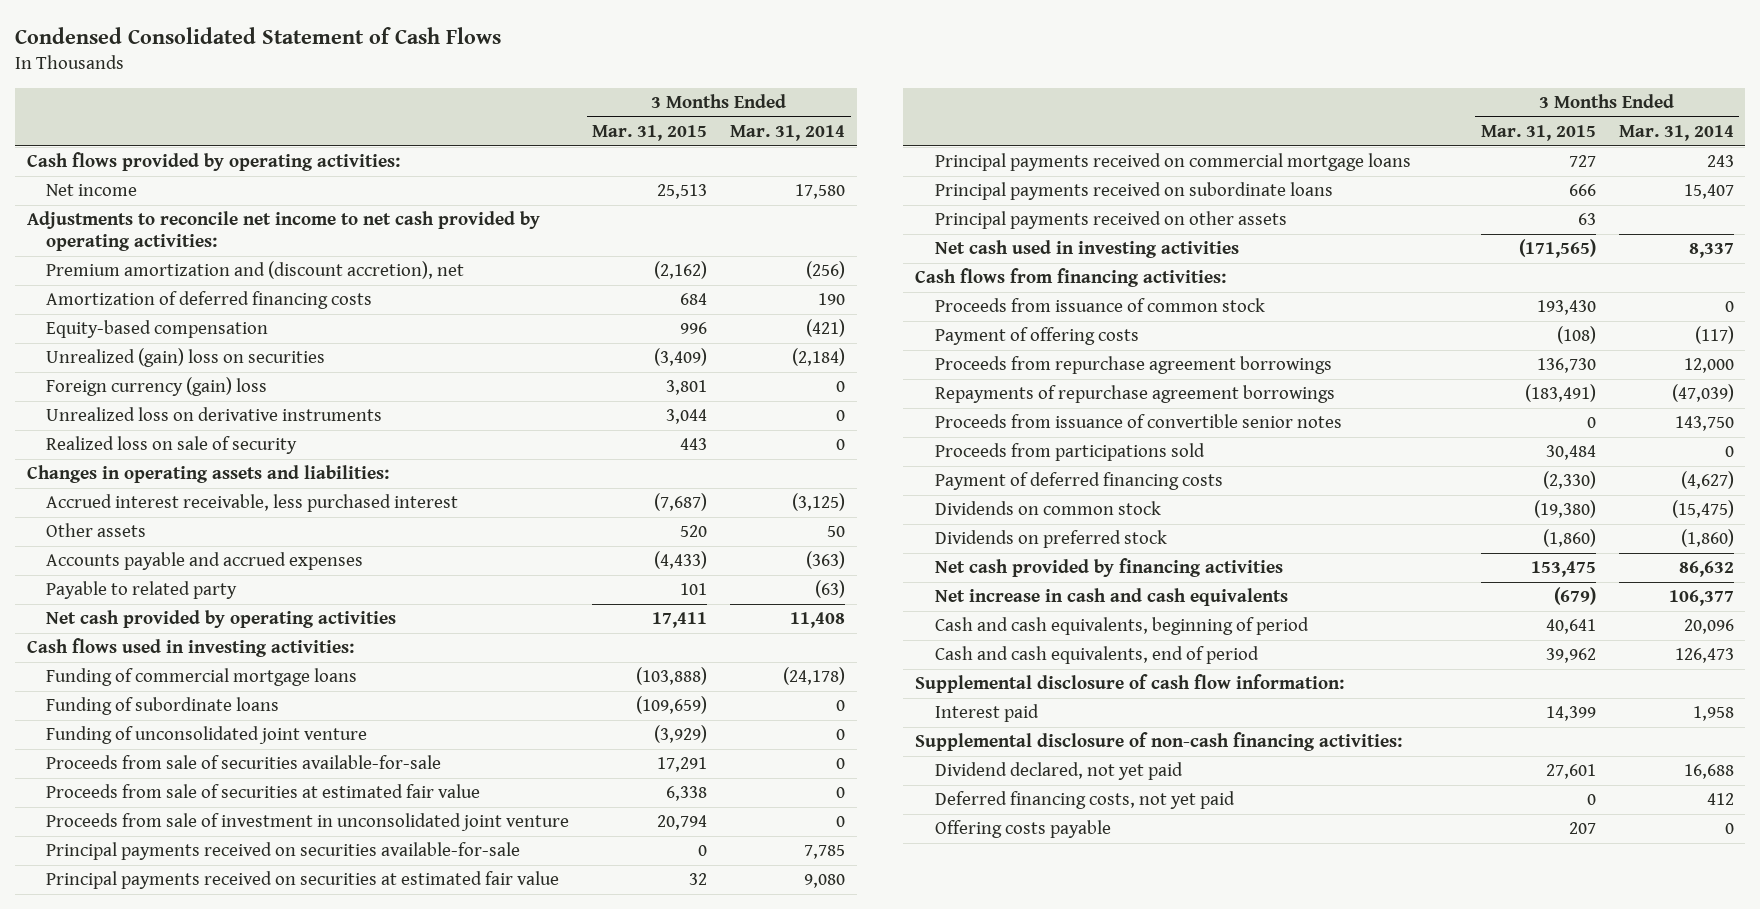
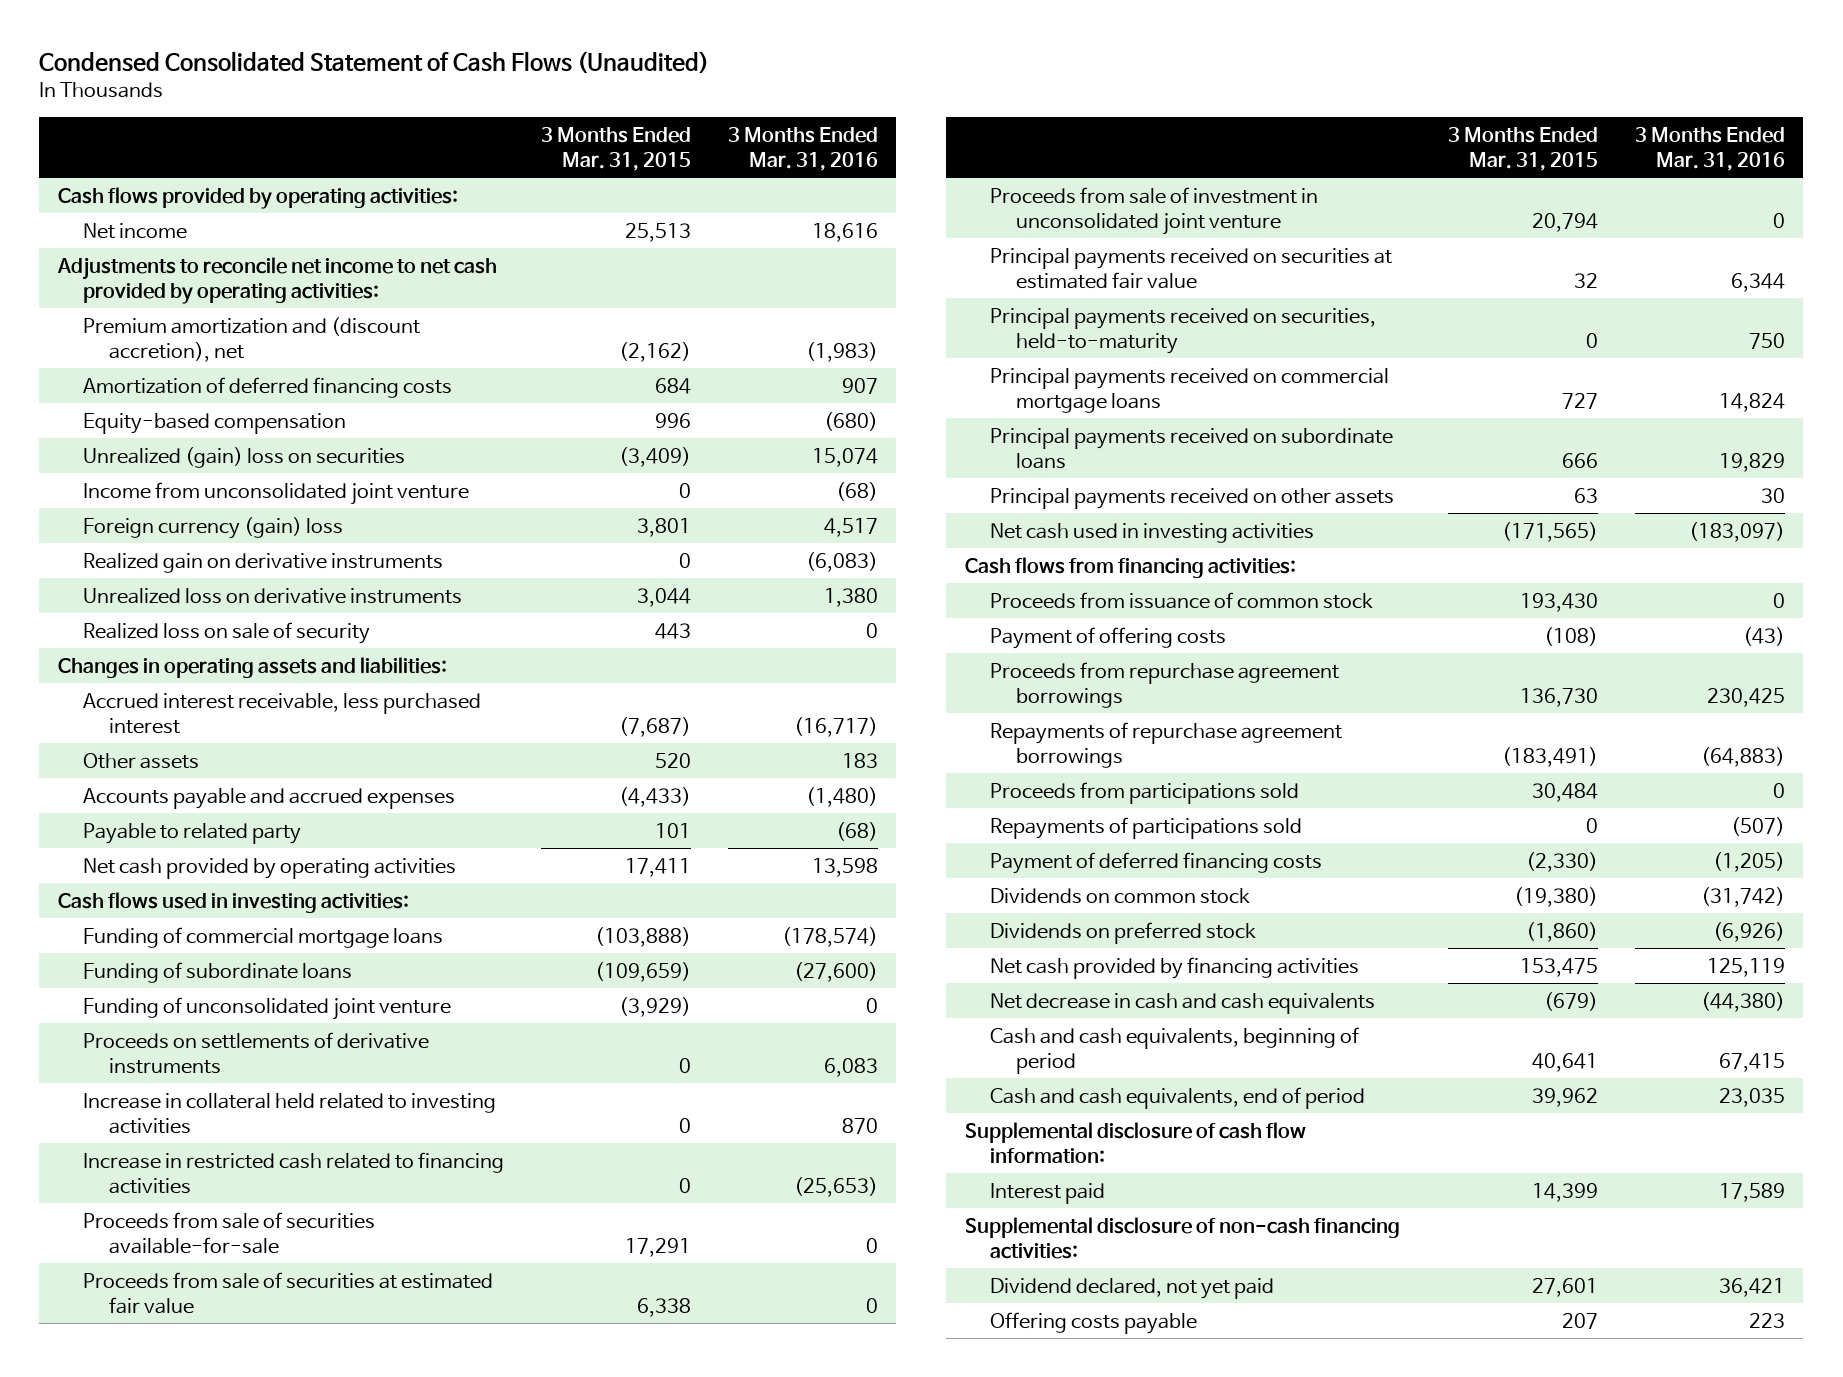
[15,27,502,45] Condensed Consolidated Statement of Cash Flows -> [39,51,710,75] Condensed Consolidated Statement of Cash Flows (Unaudited)
[730,125,846,142] Mar. 31, 2014 -> none
none -> [727,126,878,171] 3 Months Ended Mar. 31, 2016
none -> [83,481,470,505] Income from unconsolidated joint venture
none -> [83,552,444,573] Realized gain on derivative instruments
none -> [83,1031,430,1074] Proceeds on settlements of derivative instruments
none -> [83,1092,497,1134] Increase in collateral held related to investing activities
none -> [83,1151,505,1194] Increase in restricted cash related to financing activities
[46,842,521,861] Principal payments received on securities available-for-sale -> none
none -> [990,307,1377,354] Principal payments received on securities, held-to-maturity
[934,414,1342,429] Proceeds from issuance of convertible senior notes -> none
none -> [990,816,1303,839] Repayments of participations sold
[934,588,1288,607] Net increase in cash and cash equivalents -> [990,992,1376,1014] Net decrease in cash and cash equivalents
[934,791,1235,810] Deferred financing costs, not yet paid -> none

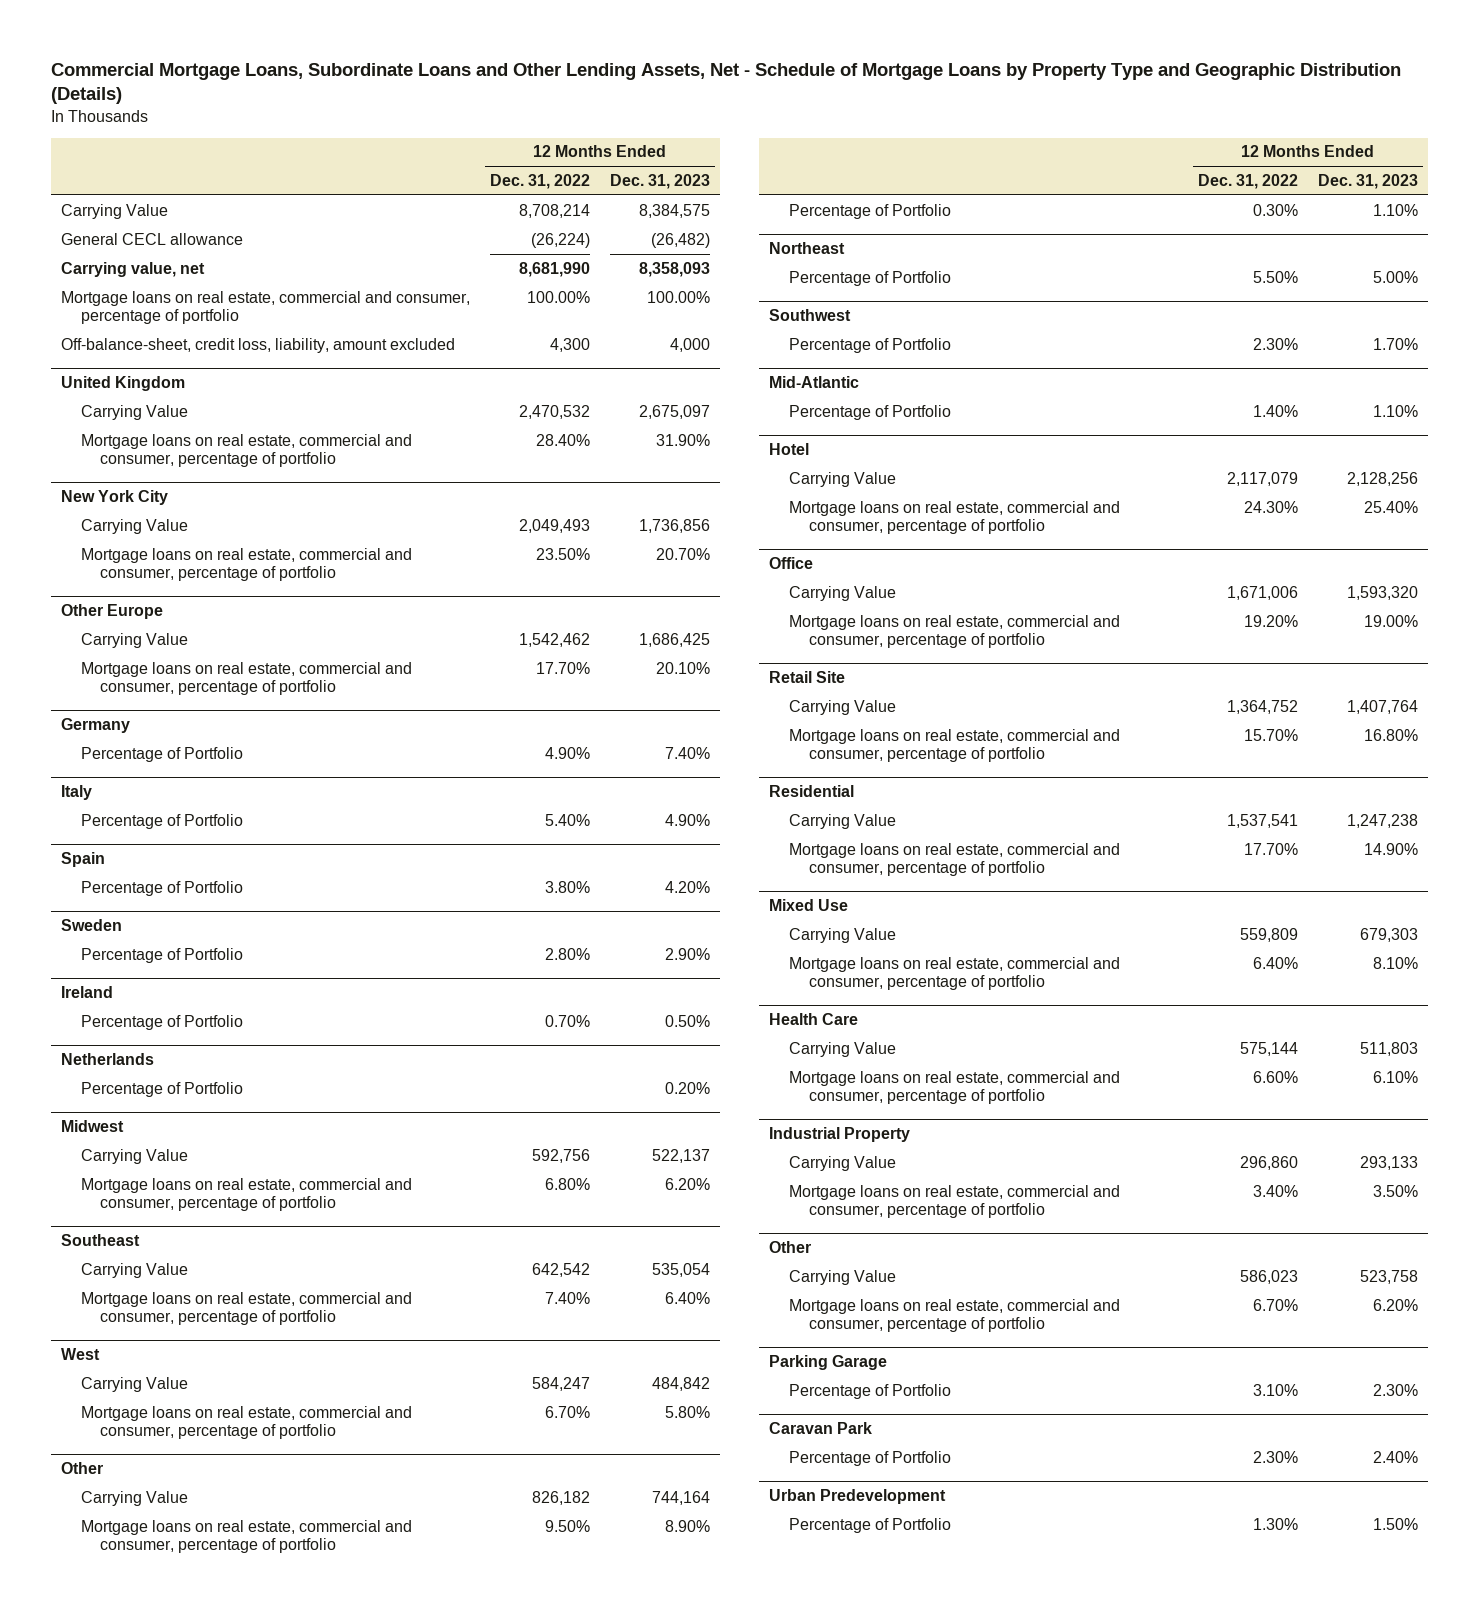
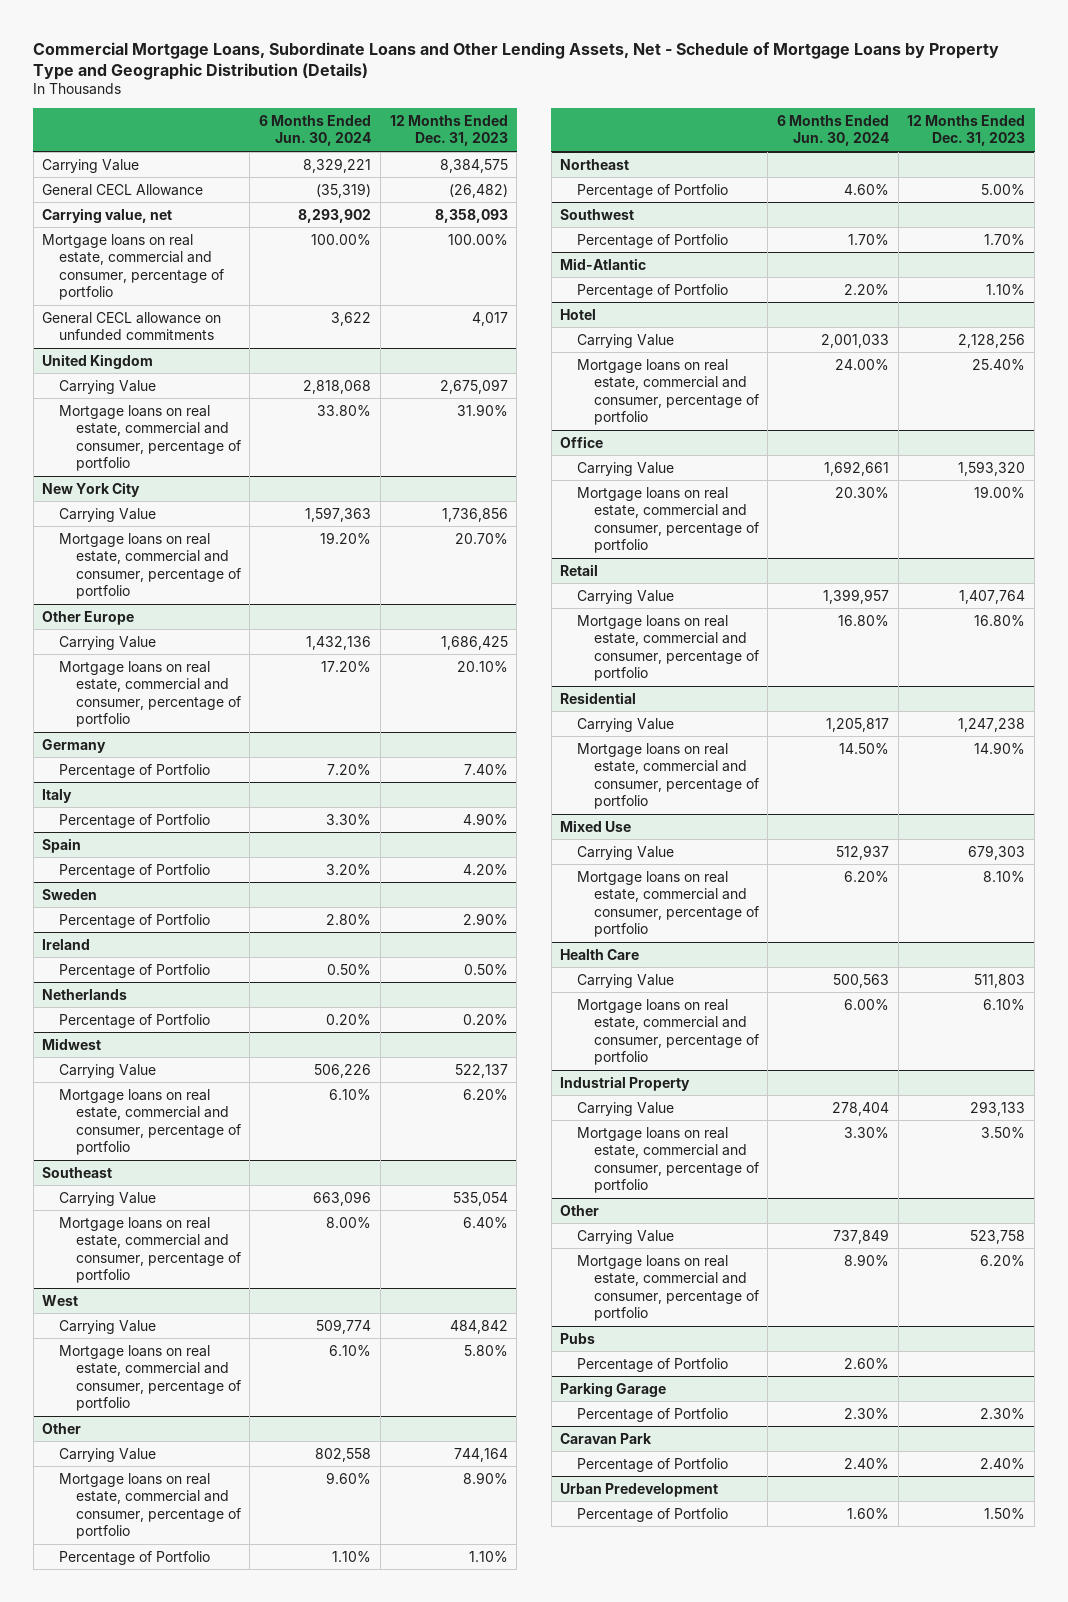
[489,174,590,190] Dec. 31, 2022 -> none
none -> [259,114,372,147] 6 Months Ended Jun. 30, 2024
[60,232,243,245] General CECL allowance -> [42,183,204,196] General CECL Allowance
[60,337,455,353] Off-balance-sheet, credit loss, liability, amount excluded -> none
none -> [42,311,222,341] General CECL allowance on unfunded commitments
[769,671,846,684] Retail Site -> [560,563,599,576] Retail
none -> [560,1332,596,1344] Pubs
none -> [576,1357,728,1372] Percentage of Portfolio

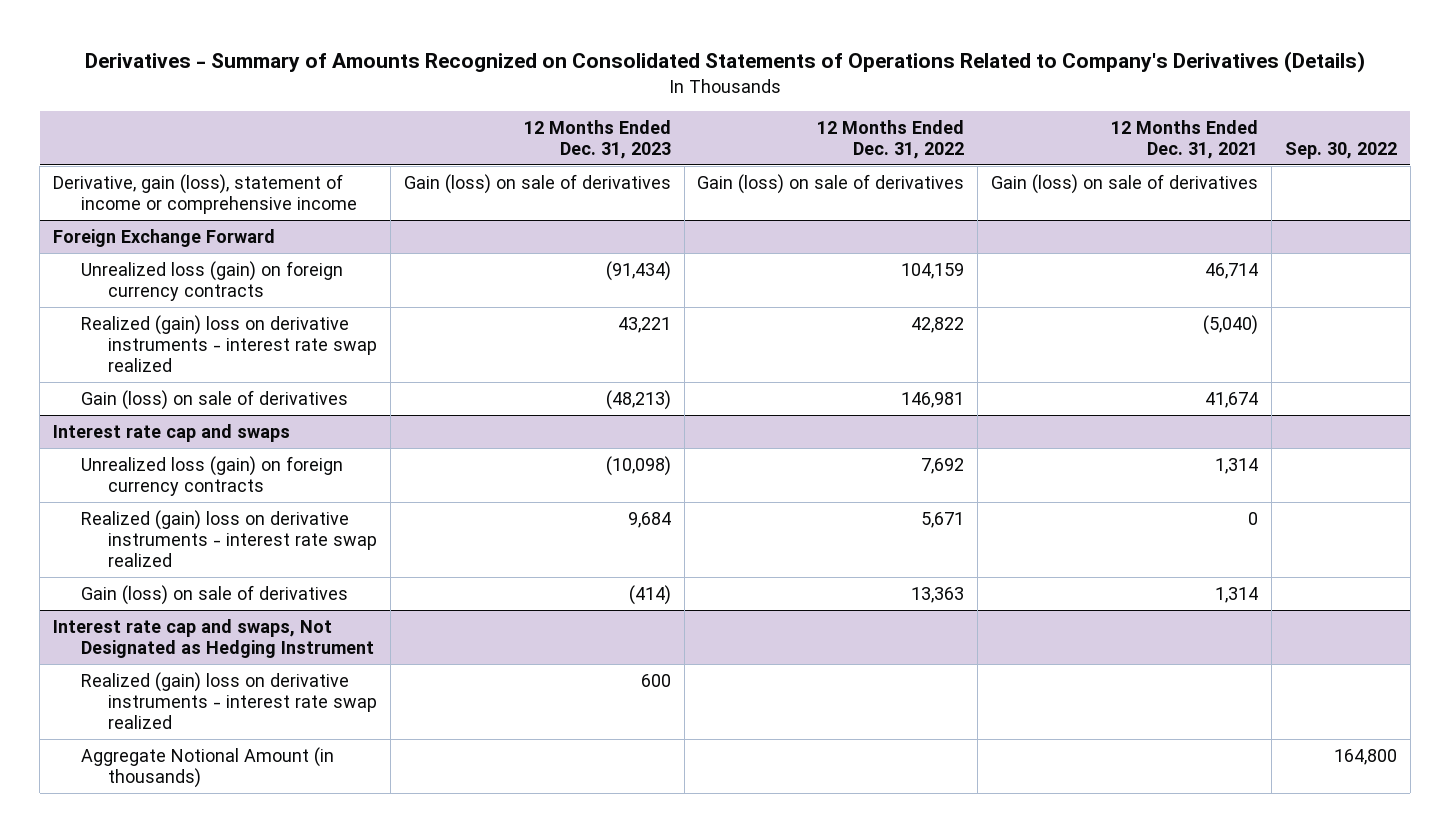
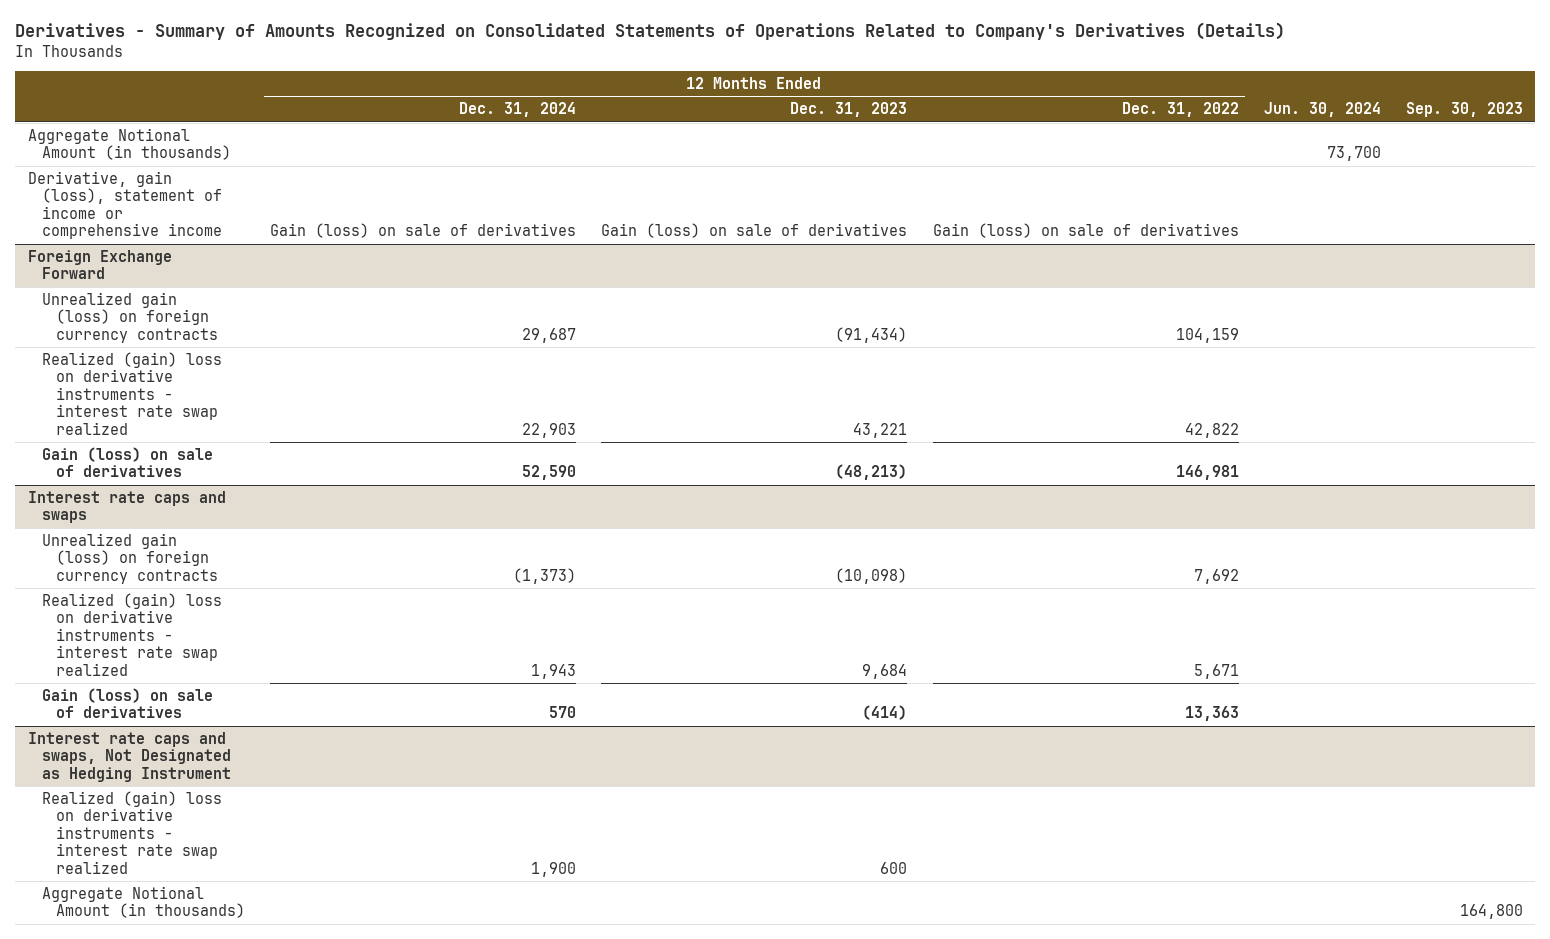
[1111,119,1259,159] 12 Months Ended Dec. 31, 2021 -> none
[1284,141,1397,159] Sep. 30, 2022 -> none
none -> [459,102,577,118] Dec. 31, 2024
none -> [1263,102,1381,118] Jun. 30, 2024
none -> [1405,102,1523,118] Sep. 30, 2023
none -> [27,127,231,161] Aggregate Notional Amount (in thousands)
[80,260,343,301] Unrealized loss (gain) on foreign currency contracts -> [41,291,219,343] Unrealized gain (loss) on foreign currency contracts
[53,423,291,442] Interest rate cap and swaps -> [27,490,226,524] Interest rate caps and swaps
[80,455,343,496] Unrealized loss (gain) on foreign currency contracts -> [41,532,219,584] Unrealized gain (loss) on foreign currency contracts
[53,618,374,658] Interest rate cap and swaps, Not Designated as Hedging Instrument -> [27,731,231,782] Interest rate caps and swaps, Not Designated as Hedging Instrument

